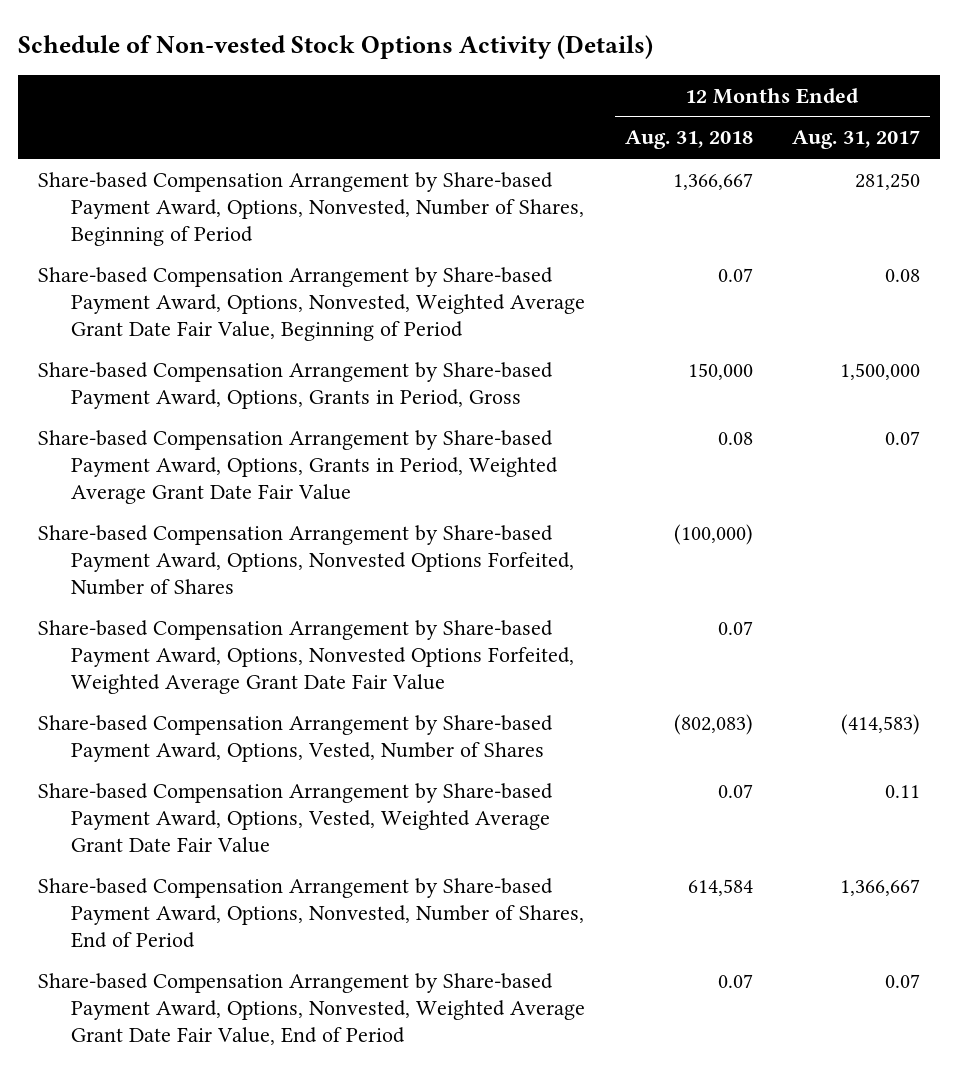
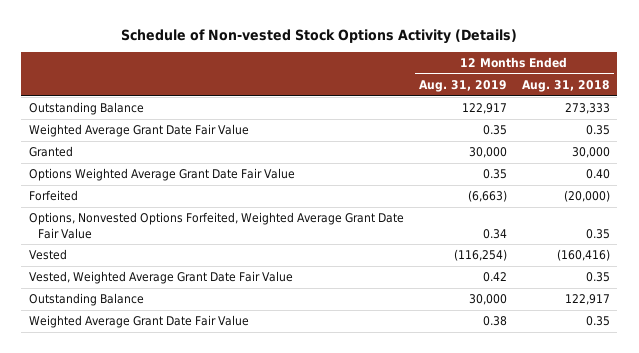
[792,130,921,150] Aug. 31, 2017 -> none
none -> [418,80,507,93] Aug. 31, 2019
[37,172,584,246] Share-based Compensation Arrangement by Share-based Payment Award, Options, Nonvested, Number of Shares, Beginning of Period -> none
[37,362,553,409] Share-based Compensation Arrangement by Share-based Payment Award, Options, Grants in Period, Gross -> none
[37,525,574,595] Share-based Compensation Arrangement by Share-based Payment Award, Options, Nonvested Options Forfeited, Number of Shares -> none
[37,715,553,762] Share-based Compensation Arrangement by Share-based Payment Award, Options, Vested, Number of Shares -> none
[37,878,584,948] Share-based Compensation Arrangement by Share-based Payment Award, Options, Nonvested, Number of Shares, End of Period -> none
none -> [28,102,144,116] Outstanding Balance
[37,267,585,341] Share-based Compensation Arrangement by Share-based Payment Award, Options, Nonvested, Weighted Average Grant Date Fair Value, Beginning of Period -> [28,124,249,138] Weighted Average Grant Date Fair Value
[717,268,753,283] 0.07 -> [585,125,610,136] 0.35
none -> [28,146,73,158] Granted
[37,430,558,504] Share-based Compensation Arrangement by Share-based Payment Award, Options, Grants in Period, Weighted Average Grant Date Fair Value -> [28,168,295,182] Options Weighted Average Grant Date Fair Value
[717,432,753,446] 0.08 -> [585,169,610,180] 0.40
none -> [28,190,78,202] Forfeited
[37,620,574,694] Share-based Compensation Arrangement by Share-based Payment Award, Options, Nonvested Options Forfeited, Weighted Average Grant Date Fair Value -> [28,212,404,239] Options, Nonvested Options Forfeited, Weighted Average Grant Date Fair Value
[717,621,753,636] 0.07 -> [585,228,610,239] 0.35
none -> [28,249,67,261] Vested
[37,783,553,853] Share-based Compensation Arrangement by Share-based Payment Award, Options, Vested, Weighted Average Grant Date Fair Value -> [28,271,293,285] Vested, Weighted Average Grant Date Fair Value
[717,784,753,799] 0.07 -> [585,272,610,283] 0.35
none -> [28,293,144,307] Outstanding Balance
[37,973,585,1045] Share-based Compensation Arrangement by Share-based Payment Award, Options, Nonvested, Weighted Average Grant Date Fair Value, End of Period -> [28,315,249,329] Weighted Average Grant Date Fair Value
[717,974,753,989] 0.07 -> [585,316,610,327] 0.35

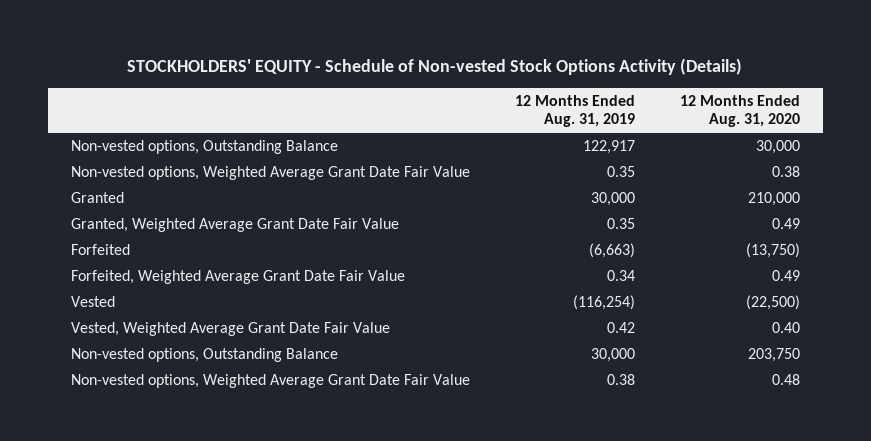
[121,28,518,44] Schedule of Non-vested Stock Options Activity (Details) -> [127,58,743,76] STOCKHOLDERS' EQUITY - Schedule of Non-vested Stock Options Activity (Details)
[521,80,610,93] Aug. 31, 2018 -> none
none -> [680,95,801,128] 12 Months Ended Aug. 31, 2020
[28,102,144,116] Outstanding Balance -> [70,140,338,155] Non-vested options, Outstanding Balance
[28,124,249,138] Weighted Average Grant Date Fair Value -> [70,166,470,181] Non-vested options, Weighted Average Grant Date Fair Value
[28,168,295,182] Options Weighted Average Grant Date Fair Value -> [70,218,399,233] Granted, Weighted Average Grant Date Fair Value
[28,212,404,239] Options, Nonvested Options Forfeited, Weighted Average Grant Date Fair Value -> [70,270,405,285] Forfeited, Weighted Average Grant Date Fair Value
[28,293,144,307] Outstanding Balance -> [70,348,338,363] Non-vested options, Outstanding Balance
[28,315,249,329] Weighted Average Grant Date Fair Value -> [70,374,470,389] Non-vested options, Weighted Average Grant Date Fair Value

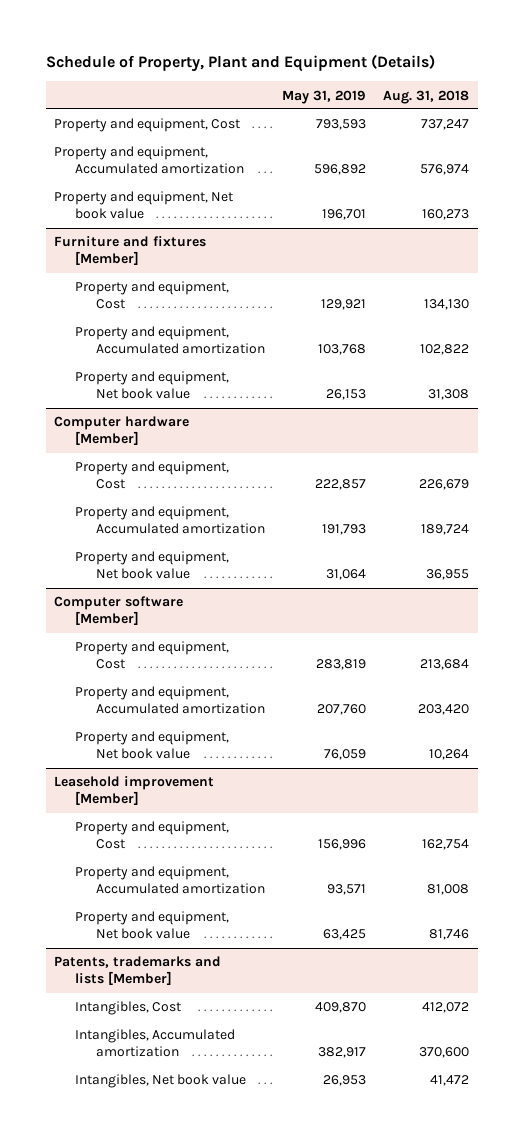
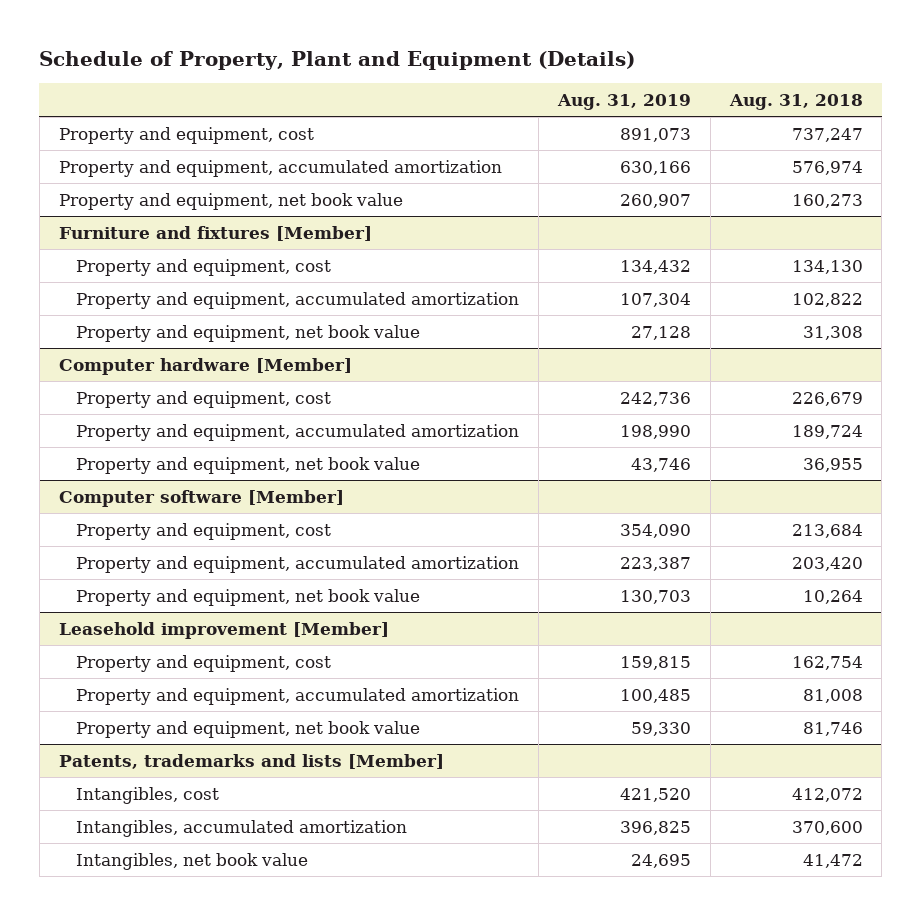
[282,89,367,104] May 31, 2019 -> none
none -> [557,93,692,110] Aug. 31, 2019
[54,118,241,133] Property and equipment, Cost -> [58,126,314,144] Property and equipment, cost
[54,146,245,175] Property and equipment, Accumulated amortization -> [58,159,502,177] Property and equipment, accumulated amortization
[54,191,234,220] Property and equipment, Net book value -> [58,192,403,210] Property and equipment, net book value
[75,281,230,310] Property and equipment, Cost -> [76,258,332,276] Property and equipment, cost
[75,326,265,355] Property and equipment, Accumulated amortization -> [76,291,520,309] Property and equipment, accumulated amortization
[75,371,230,400] Property and equipment, Net book value -> [76,324,421,342] Property and equipment, net book value
[75,461,230,490] Property and equipment, Cost -> [76,390,332,408] Property and equipment, cost
[75,506,265,535] Property and equipment, Accumulated amortization -> [76,423,520,441] Property and equipment, accumulated amortization
[75,551,230,580] Property and equipment, Net book value -> [76,456,421,474] Property and equipment, net book value
[75,641,230,670] Property and equipment, Cost -> [76,522,332,540] Property and equipment, cost
[75,686,265,715] Property and equipment, Accumulated amortization -> [76,555,520,573] Property and equipment, accumulated amortization
[75,731,230,760] Property and equipment, Net book value -> [76,588,421,606] Property and equipment, net book value
[75,821,230,850] Property and equipment, Cost -> [76,654,332,672] Property and equipment, cost
[75,866,265,895] Property and equipment, Accumulated amortization -> [76,687,520,705] Property and equipment, accumulated amortization
[75,911,230,940] Property and equipment, Net book value -> [76,720,421,738] Property and equipment, net book value
[75,1001,182,1016] Intangibles, Cost -> [76,786,220,804] Intangibles, cost
[75,1029,236,1058] Intangibles, Accumulated amortization -> [76,819,408,837] Intangibles, accumulated amortization
[75,1074,247,1089] Intangibles, Net book value -> [76,852,309,870] Intangibles, net book value

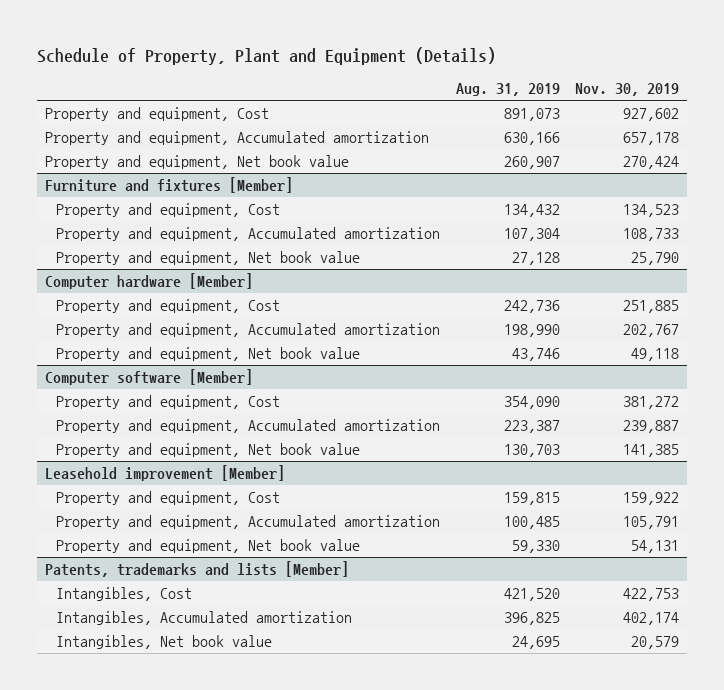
[728,93,863,110] Aug. 31, 2018 -> none
none -> [575,83,680,97] Nov. 30, 2019
[58,126,314,144] Property and equipment, cost -> [45,106,270,121] Property and equipment, Cost
[58,159,502,177] Property and equipment, accumulated amortization -> [45,130,430,145] Property and equipment, Accumulated amortization
[58,192,403,210] Property and equipment, net book value -> [45,154,350,169] Property and equipment, Net book value
[76,258,332,276] Property and equipment, cost -> [56,202,281,217] Property and equipment, Cost
[76,291,520,309] Property and equipment, accumulated amortization -> [56,226,441,241] Property and equipment, Accumulated amortization
[76,324,421,342] Property and equipment, net book value -> [56,250,361,265] Property and equipment, Net book value
[76,390,332,408] Property and equipment, cost -> [56,298,281,313] Property and equipment, Cost
[76,423,520,441] Property and equipment, accumulated amortization -> [56,322,441,337] Property and equipment, Accumulated amortization
[76,456,421,474] Property and equipment, net book value -> [56,346,361,361] Property and equipment, Net book value
[76,522,332,540] Property and equipment, cost -> [56,394,281,409] Property and equipment, Cost
[76,555,520,573] Property and equipment, accumulated amortization -> [56,418,441,433] Property and equipment, Accumulated amortization
[76,588,421,606] Property and equipment, net book value -> [56,442,361,457] Property and equipment, Net book value
[76,654,332,672] Property and equipment, cost -> [56,490,281,505] Property and equipment, Cost
[76,687,520,705] Property and equipment, accumulated amortization -> [56,514,441,529] Property and equipment, Accumulated amortization
[76,720,421,738] Property and equipment, net book value -> [56,538,361,553] Property and equipment, Net book value
[76,786,220,804] Intangibles, cost -> [56,586,193,601] Intangibles, Cost
[76,819,408,837] Intangibles, accumulated amortization -> [56,610,353,625] Intangibles, Accumulated amortization
[76,852,309,870] Intangibles, net book value -> [56,634,273,649] Intangibles, Net book value

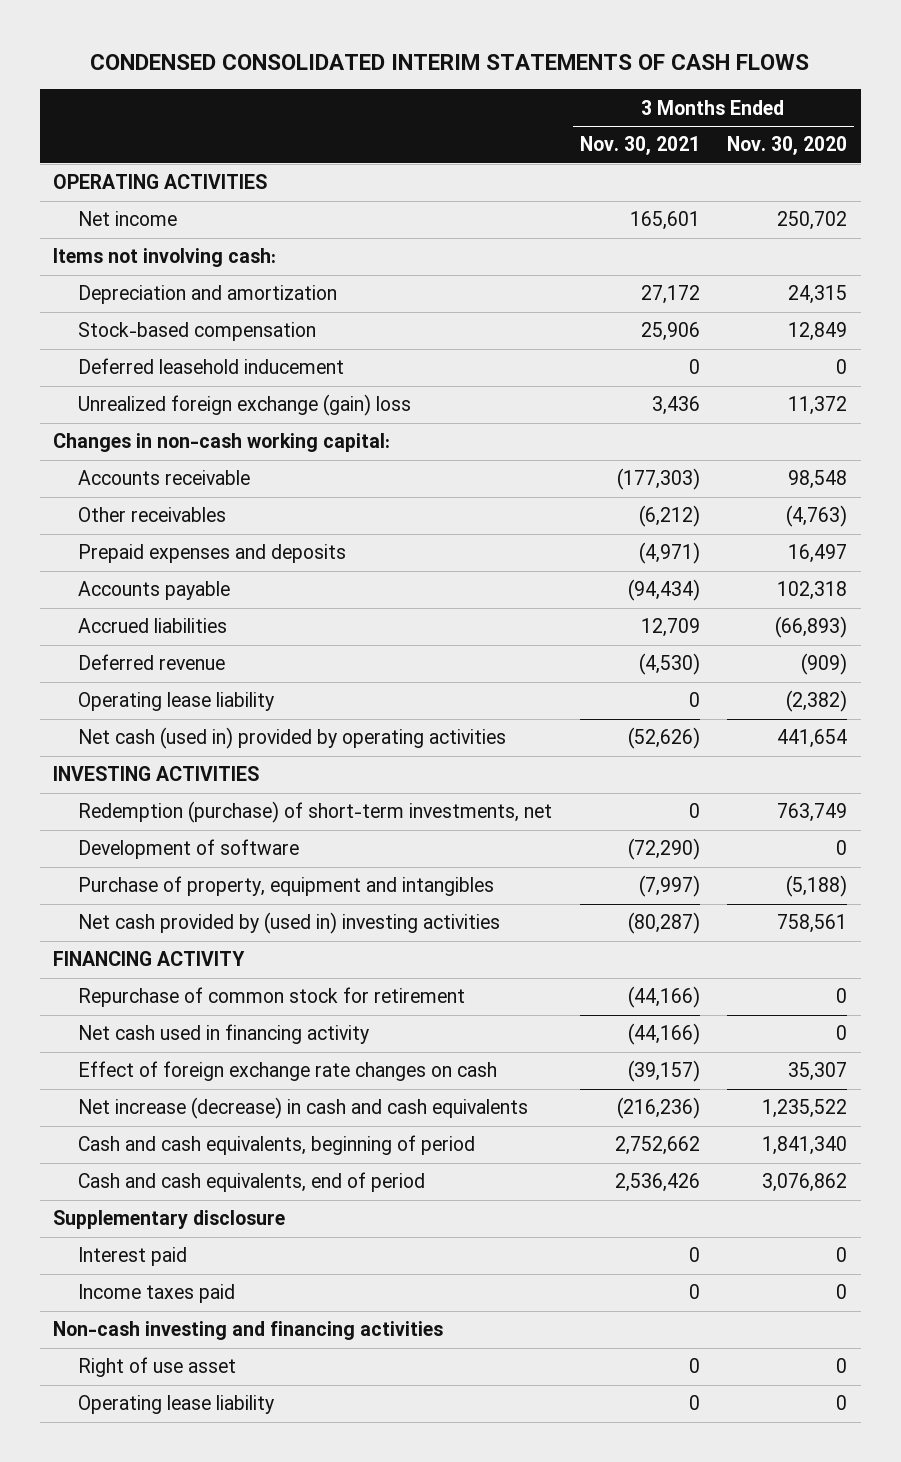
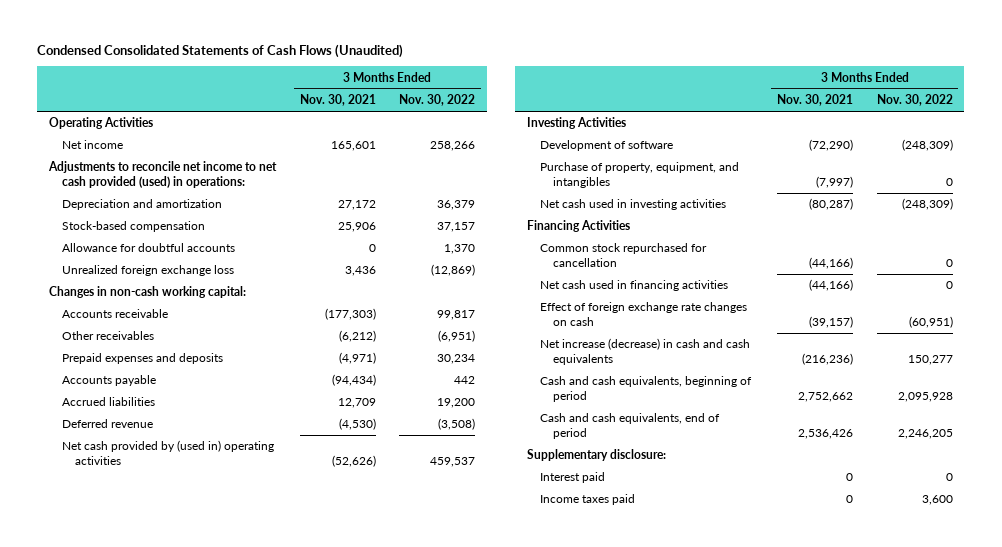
[90,53,810,70] CONDENSED CONSOLIDATED INTERIM STATEMENTS OF CASH FLOWS -> [37,44,404,59] Condensed Consolidated Statements of Cash Flows (Unaudited)
[727,136,848,156] Nov. 30, 2020 -> none
none -> [398,94,475,107] Nov. 30, 2022
[53,174,268,190] OPERATING ACTIVITIES -> [49,117,154,130] Operating Activities
[53,248,277,268] Items not involving cash: -> [48,161,278,189] Adjustments to reconcile net income to net cash provided (used) in operations:
[78,358,345,375] Deferred leasehold inducement -> none
none -> [62,243,236,253] Allowance for doubtful accounts
[78,394,412,417] Unrealized foreign exchange (gain) loss -> [62,265,235,277] Unrealized foreign exchange loss
[78,692,275,712] Operating lease liability -> none
[78,801,553,824] Redemption (purchase) of short-term investments, net -> none
[78,727,507,750] Net cash (used in) provided by operating activities -> [62,440,275,466] Net cash provided by (used in) operating activities
[53,766,260,782] INVESTING ACTIVITIES -> [526,117,626,130] Investing Activities
[78,876,495,897] Purchase of property, equipment and intangibles -> [539,162,739,189] Purchase of property, equipment, and intangibles
[78,912,501,935] Net cash provided by (used in) investing activities -> [539,199,726,211] Net cash used in investing activities
[53,951,246,967] FINANCING ACTIVITY -> [526,220,630,233] Financing Activities
[78,987,466,1008] Repurchase of common stock for retirement -> [539,243,707,268] Common stock repurchased for cancellation
[78,1024,370,1045] Net cash used in financing activity -> [539,280,728,292] Net cash used in financing activities
[53,1210,286,1230] Supplementary disclosure -> [526,449,666,462] Supplementary disclosure:
[53,1321,444,1341] Non-cash investing and financing activities -> none
[78,1357,237,1378] Right of use asset -> none
[78,1395,275,1415] Operating lease liability -> none

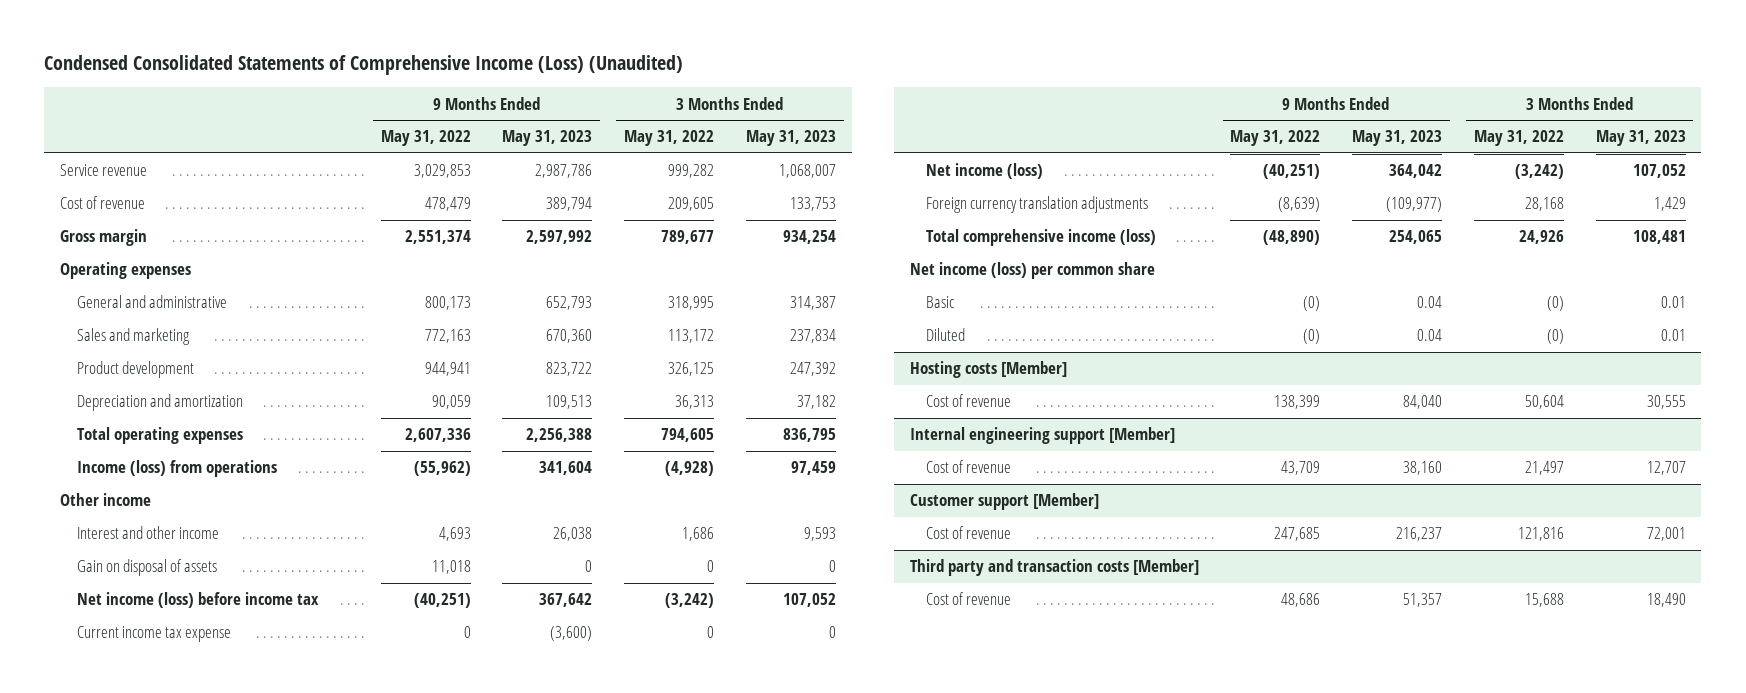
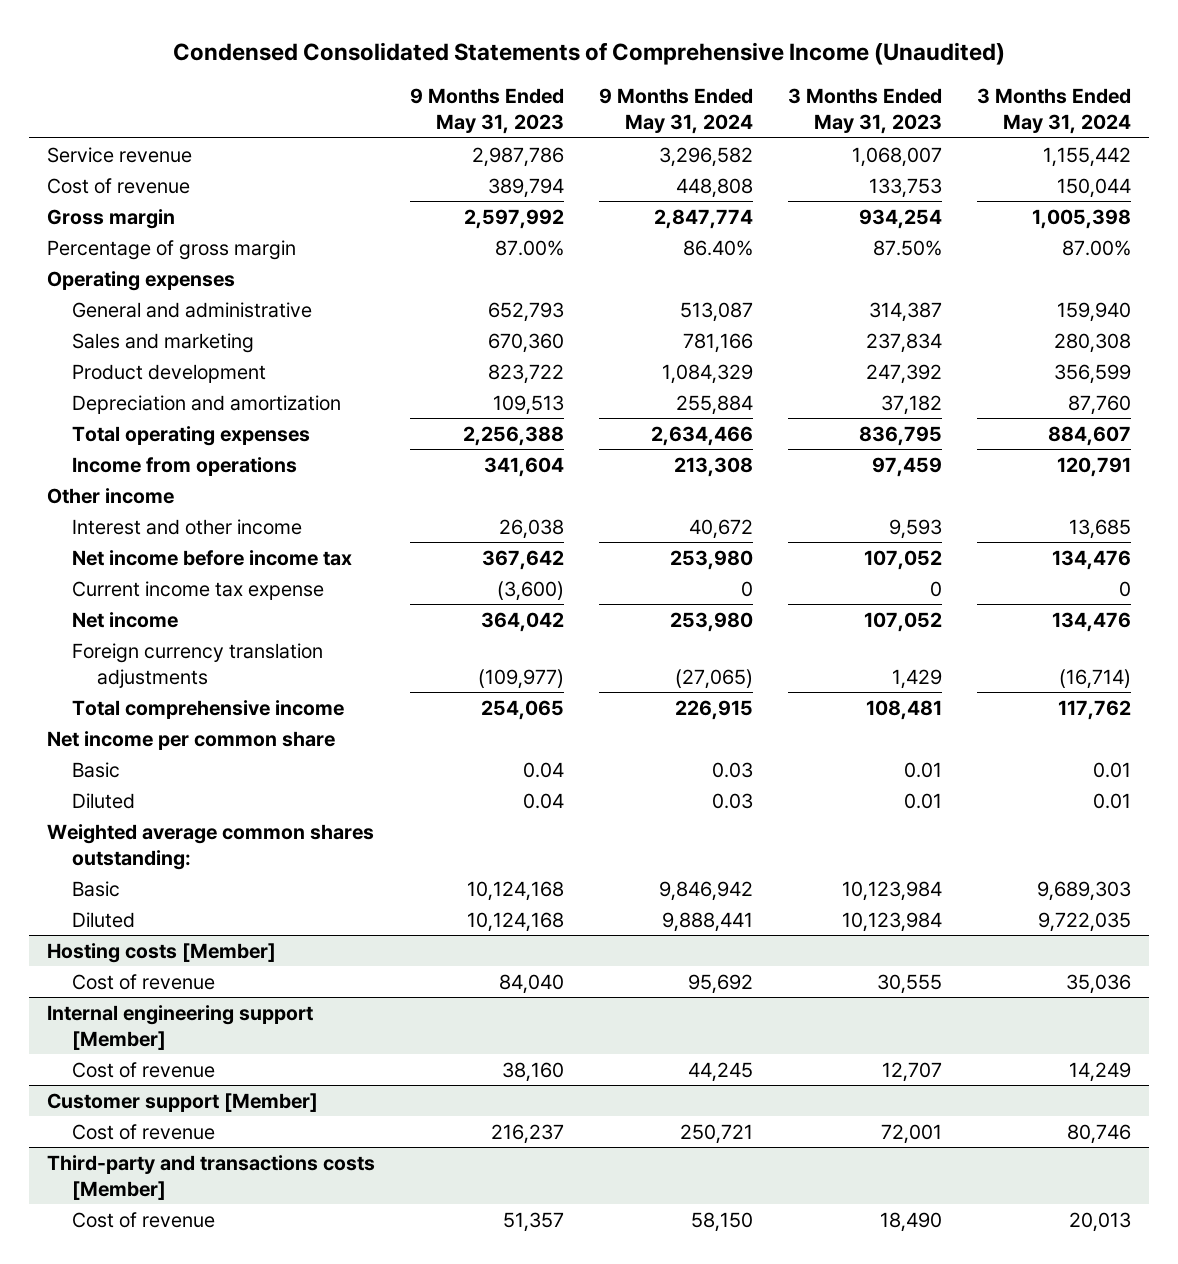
[44,55,684,76] Condensed Consolidated Statements of Comprehensive Income (Loss) (Unaudited) -> [173,42,1006,66] Condensed Consolidated Statements of Comprehensive Income (Unaudited)
[380,130,471,147] May 31, 2022 -> none
[624,130,715,147] May 31, 2022 -> none
none -> [599,88,754,135] 9 Months Ended May 31, 2024
none -> [977,88,1132,135] 3 Months Ended May 31, 2024
none -> [46,239,296,260] Percentage of gross margin
[76,460,277,478] Income (loss) from operations -> [72,456,298,476] Income from operations
[76,559,217,577] Gain on disposal of assets -> none
[76,592,319,609] Net income (loss) before income tax -> [72,549,353,566] Net income before income tax
[926,163,1044,180] Net income (loss) -> [72,611,179,628] Net income
[926,229,1157,247] Total comprehensive income (loss) -> [72,699,345,719] Total comprehensive income
[909,262,1155,280] Net income (loss) per common share -> [46,730,335,750] Net income per common share
none -> [46,823,374,870] Weighted average common shares outstanding:
none -> [72,880,121,897] Basic
none -> [72,911,136,928] Diluted
[909,559,1199,577] Third party and transaction costs [Member] -> [46,1154,375,1200] Third-party and transactions costs [Member]

